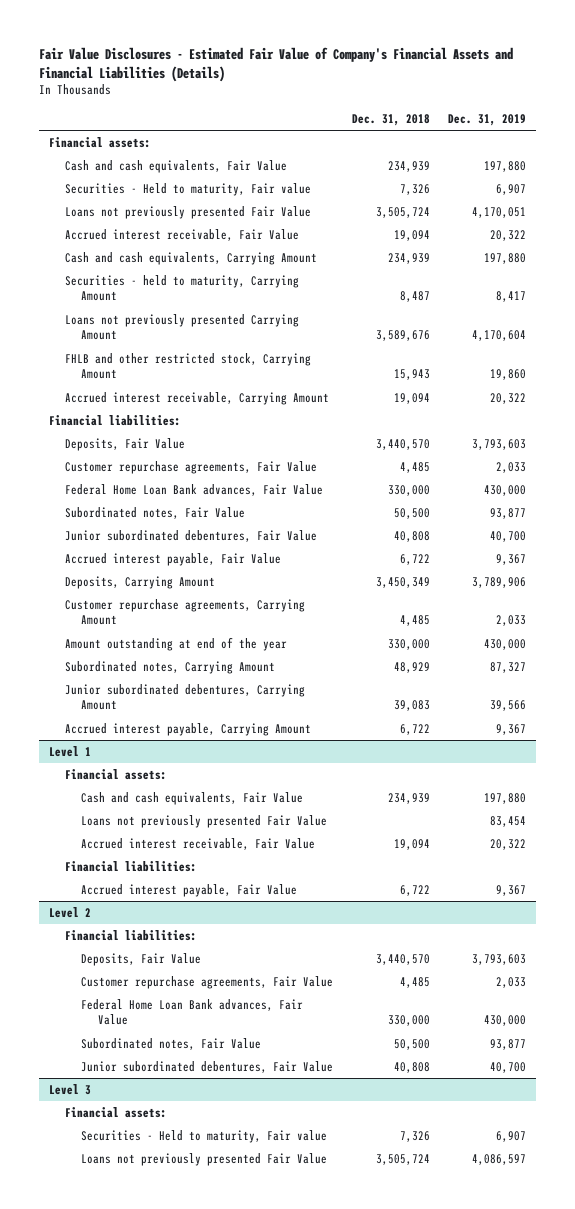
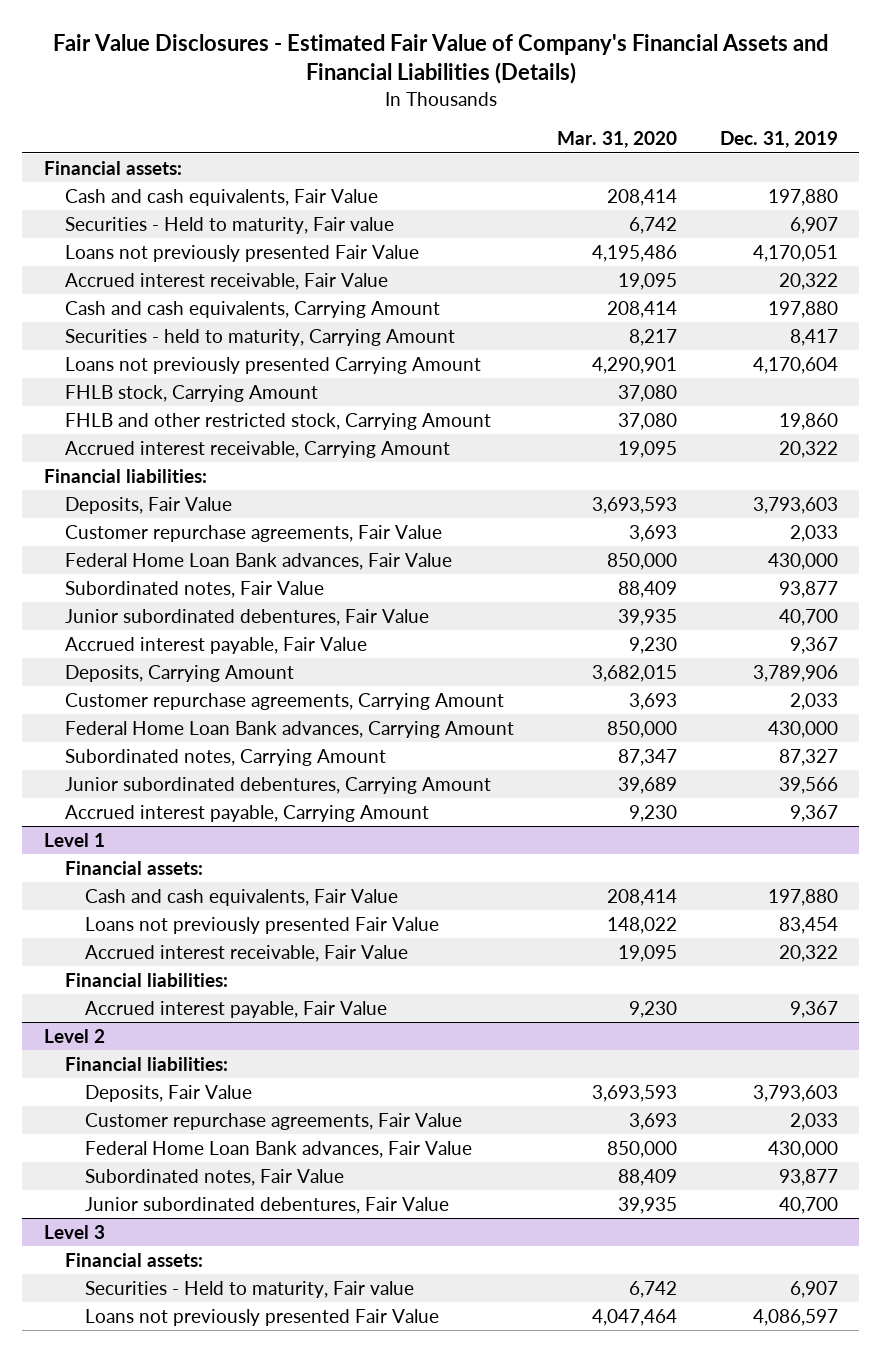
[351,113,430,126] Dec. 31, 2018 -> none
none -> [556,131,677,149] Mar. 31, 2020
none -> [64,384,318,402] FHLB stock, Carrying Amount
[65,637,288,652] Amount outstanding at end of the year -> [64,720,514,738] Federal Home Loan Bank advances, Carrying Amount

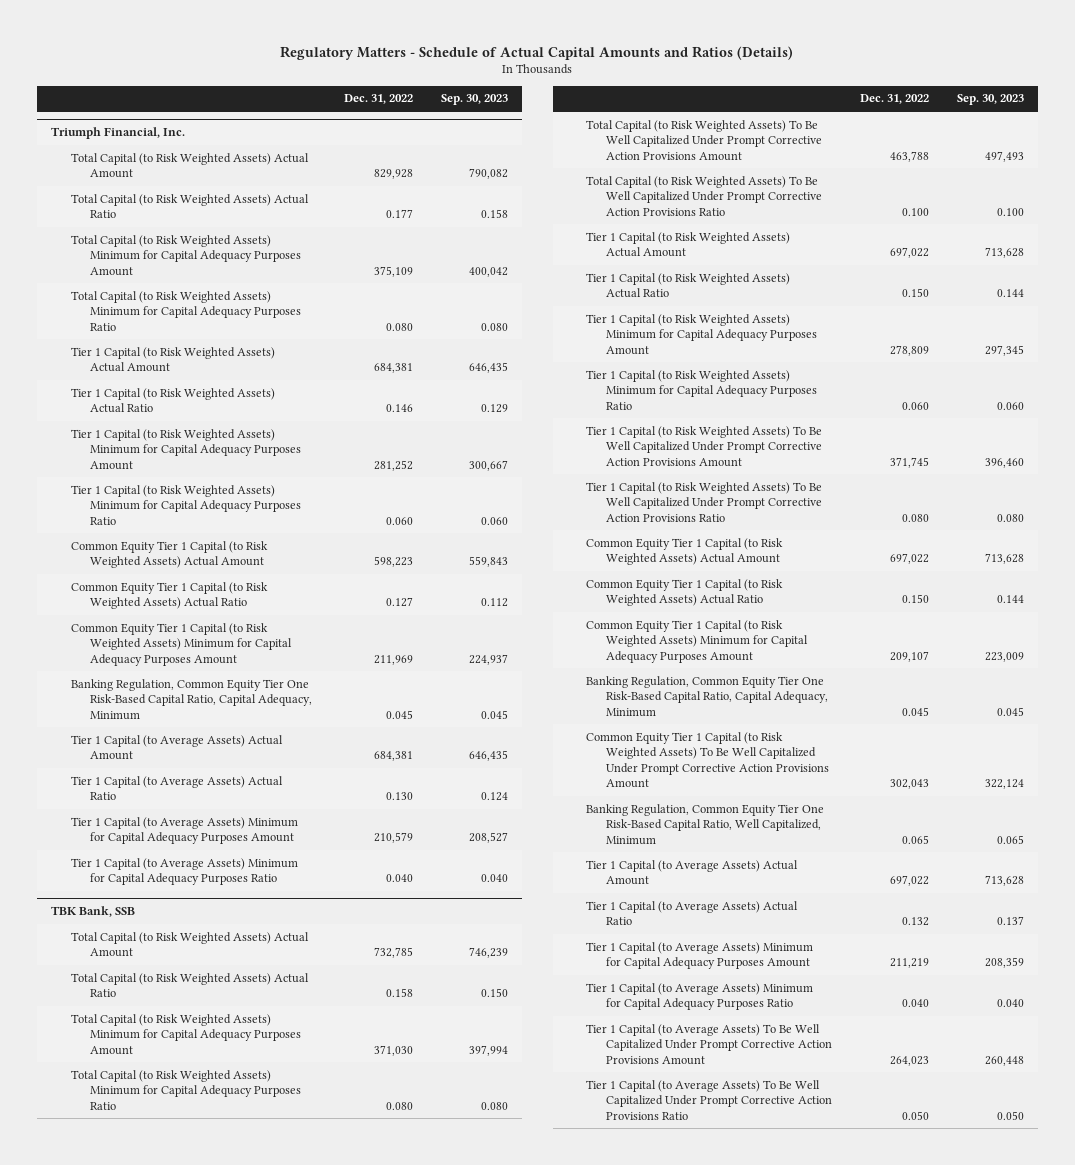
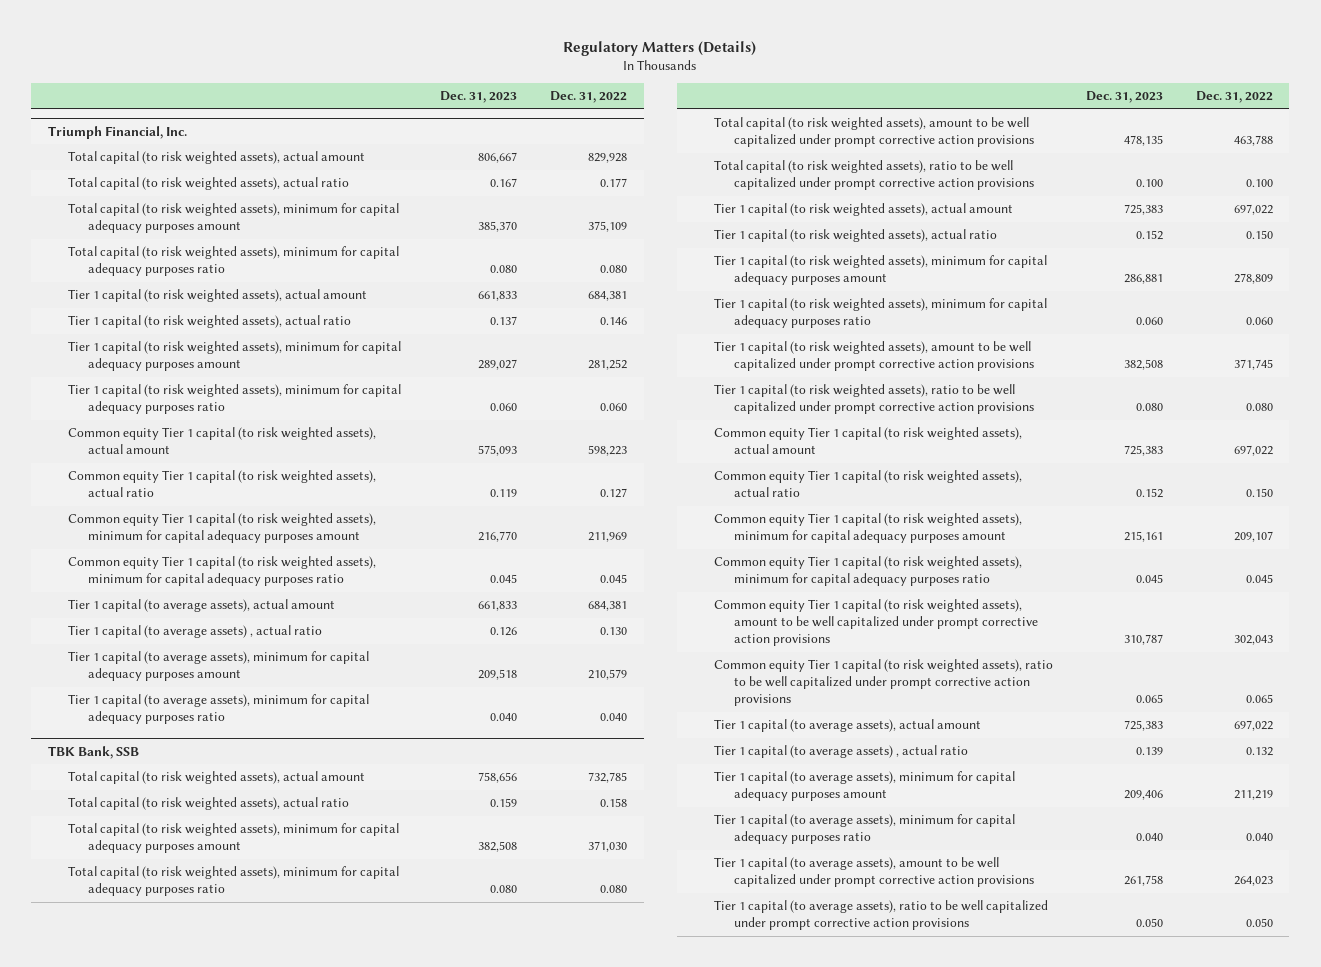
[280,45,794,60] Regulatory Matters - Schedule of Actual Capital Amounts and Ratios (Details) -> [563,41,757,57] Regulatory Matters (Details)
[440,94,508,106] Sep. 30, 2023 -> none
none -> [440,91,518,104] Dec. 31, 2023
[70,152,309,179] Total Capital (to Risk Weighted Assets) Actual Amount -> [68,151,366,165] Total capital (to risk weighted assets), actual amount
[70,193,309,219] Total Capital (to Risk Weighted Assets) Actual Ratio -> [68,177,350,191] Total capital (to risk weighted assets), actual ratio
[70,234,302,276] Total Capital (to Risk Weighted Assets) Minimum for Capital Adequacy Purposes Amount -> [68,203,400,234] Total capital (to risk weighted assets), minimum for capital adequacy purposes amount
[70,290,302,331] Total Capital (to Risk Weighted Assets) Minimum for Capital Adequacy Purposes Ratio -> [68,246,400,277] Total capital (to risk weighted assets), minimum for capital adequacy purposes ratio
[70,346,275,373] Tier 1 Capital (to Risk Weighted Assets) Actual Amount -> [68,289,368,303] Tier 1 capital (to risk weighted assets), actual amount
[70,387,275,414] Tier 1 Capital (to Risk Weighted Assets) Actual Ratio -> [68,315,352,329] Tier 1 capital (to risk weighted assets), actual ratio
[70,428,302,470] Tier 1 Capital (to Risk Weighted Assets) Minimum for Capital Adequacy Purposes Amount -> [68,341,402,372] Tier 1 capital (to risk weighted assets), minimum for capital adequacy purposes amount
[70,484,302,525] Tier 1 Capital (to Risk Weighted Assets) Minimum for Capital Adequacy Purposes Ratio -> [68,384,402,415] Tier 1 capital (to risk weighted assets), minimum for capital adequacy purposes ratio
[70,540,268,569] Common Equity Tier 1 Capital (to Risk Weighted Assets) Actual Amount -> [68,427,377,455] Common equity Tier 1 capital (to risk weighted assets), actual amount
[70,581,268,610] Common Equity Tier 1 Capital (to Risk Weighted Assets) Actual Ratio -> [68,470,377,498] Common equity Tier 1 capital (to risk weighted assets), actual ratio
[70,622,293,666] Common Equity Tier 1 Capital (to Risk Weighted Assets) Minimum for Capital Adequacy Purposes Amount -> [68,513,377,544] Common equity Tier 1 capital (to risk weighted assets), minimum for capital adequacy purposes amount
[70,678,313,720] Banking Regulation, Common Equity Tier One Risk-Based Capital Ratio, Capital Adequacy, Minimum -> [68,556,377,587] Common equity Tier 1 capital (to risk weighted assets), minimum for capital adequacy purposes ratio
[70,734,283,761] Tier 1 Capital (to Average Assets) Actual Amount -> [68,599,336,613] Tier 1 capital (to average assets), actual amount
[70,775,283,801] Tier 1 Capital (to Average Assets) Actual Ratio -> [68,625,323,639] Tier 1 capital (to average assets) , actual ratio
[70,816,298,845] Tier 1 Capital (to Average Assets) Minimum for Capital Adequacy Purposes Amount -> [68,651,370,682] Tier 1 capital (to average assets), minimum for capital adequacy purposes amount
[70,857,298,886] Tier 1 Capital (to Average Assets) Minimum for Capital Adequacy Purposes Ratio -> [68,694,370,725] Tier 1 capital (to average assets), minimum for capital adequacy purposes ratio
[70,931,309,958] Total Capital (to Risk Weighted Assets) Actual Amount -> [68,771,366,785] Total capital (to risk weighted assets), actual amount
[70,972,309,998] Total Capital (to Risk Weighted Assets) Actual Ratio -> [68,797,350,811] Total capital (to risk weighted assets), actual ratio
[70,1013,302,1055] Total Capital (to Risk Weighted Assets) Minimum for Capital Adequacy Purposes Amount -> [68,823,400,854] Total capital (to risk weighted assets), minimum for capital adequacy purposes amount
[70,1069,302,1110] Total Capital (to Risk Weighted Assets) Minimum for Capital Adequacy Purposes Ratio -> [68,866,400,897] Total capital (to risk weighted assets), minimum for capital adequacy purposes ratio
[586,119,822,161] Total Capital (to Risk Weighted Assets) To Be Well Capitalized Under Prompt Corrective Action Provisions Amount -> [713,117,1034,148] Total capital (to risk weighted assets), amount to be well capitalized under prompt corrective action provisions
[586,175,822,216] Total Capital (to Risk Weighted Assets) To Be Well Capitalized Under Prompt Corrective Action Provisions Ratio -> [713,160,1034,191] Total capital (to risk weighted assets), ratio to be well capitalized under prompt corrective action provisions
[586,231,791,258] Tier 1 Capital (to Risk Weighted Assets) Actual Amount -> [713,203,1013,217] Tier 1 capital (to risk weighted assets), actual amount
[586,272,791,299] Tier 1 Capital (to Risk Weighted Assets) Actual Ratio -> [713,229,997,243] Tier 1 capital (to risk weighted assets), actual ratio
[586,313,817,355] Tier 1 Capital (to Risk Weighted Assets) Minimum for Capital Adequacy Purposes Amount -> [713,255,1047,286] Tier 1 capital (to risk weighted assets), minimum for capital adequacy purposes amount
[586,369,817,410] Tier 1 Capital (to Risk Weighted Assets) Minimum for Capital Adequacy Purposes Ratio -> [713,298,1047,329] Tier 1 capital (to risk weighted assets), minimum for capital adequacy purposes ratio
[586,425,823,467] Tier 1 Capital (to Risk Weighted Assets) To Be Well Capitalized Under Prompt Corrective Action Provisions Amount -> [713,341,1034,372] Tier 1 capital (to risk weighted assets), amount to be well capitalized under prompt corrective action provisions
[586,481,823,522] Tier 1 Capital (to Risk Weighted Assets) To Be Well Capitalized Under Prompt Corrective Action Provisions Ratio -> [713,384,1034,415] Tier 1 capital (to risk weighted assets), ratio to be well capitalized under prompt corrective action provisions
[586,537,784,566] Common Equity Tier 1 Capital (to Risk Weighted Assets) Actual Amount -> [713,427,1022,455] Common equity Tier 1 capital (to risk weighted assets), actual amount
[586,578,784,607] Common Equity Tier 1 Capital (to Risk Weighted Assets) Actual Ratio -> [713,470,1022,498] Common equity Tier 1 capital (to risk weighted assets), actual ratio
[586,619,808,663] Common Equity Tier 1 Capital (to Risk Weighted Assets) Minimum for Capital Adequacy Purposes Amount -> [713,513,1022,544] Common equity Tier 1 capital (to risk weighted assets), minimum for capital adequacy purposes amount
[586,675,828,717] Banking Regulation, Common Equity Tier One Risk-Based Capital Ratio, Capital Adequacy, Minimum -> [713,556,1022,587] Common equity Tier 1 capital (to risk weighted assets), minimum for capital adequacy purposes ratio
[586,731,829,789] Common Equity Tier 1 Capital (to Risk Weighted Assets) To Be Well Capitalized Under Prompt Corrective Action Provisions Amount -> [713,599,1038,647] Common equity Tier 1 capital (to risk weighted assets), amount to be well capitalized under prompt corrective action provisions
[586,803,825,845] Banking Regulation, Common Equity Tier One Risk-Based Capital Ratio, Well Capitalized, Minimum -> [713,659,1053,707] Common equity Tier 1 capital (to risk weighted assets), ratio to be well capitalized under prompt corrective action provisions
[586,859,799,886] Tier 1 Capital (to Average Assets) Actual Amount -> [713,719,981,733] Tier 1 capital (to average assets), actual amount
[586,900,799,926] Tier 1 Capital (to Average Assets) Actual Ratio -> [713,745,968,759] Tier 1 capital (to average assets) , actual ratio
[586,941,814,970] Tier 1 Capital (to Average Assets) Minimum for Capital Adequacy Purposes Amount -> [713,771,1015,802] Tier 1 capital (to average assets), minimum for capital adequacy purposes amount
[586,982,814,1011] Tier 1 Capital (to Average Assets) Minimum for Capital Adequacy Purposes Ratio -> [713,814,1015,845] Tier 1 capital (to average assets), minimum for capital adequacy purposes ratio
[586,1023,832,1065] Tier 1 Capital (to Average Assets) To Be Well Capitalized Under Prompt Corrective Action Provisions Amount -> [713,857,1034,888] Tier 1 capital (to average assets), amount to be well capitalized under prompt corrective action provisions
[586,1079,832,1120] Tier 1 Capital (to Average Assets) To Be Well Capitalized Under Prompt Corrective Action Provisions Ratio -> [713,900,1048,931] Tier 1 capital (to average assets), ratio to be well capitalized under prompt corrective action provisions

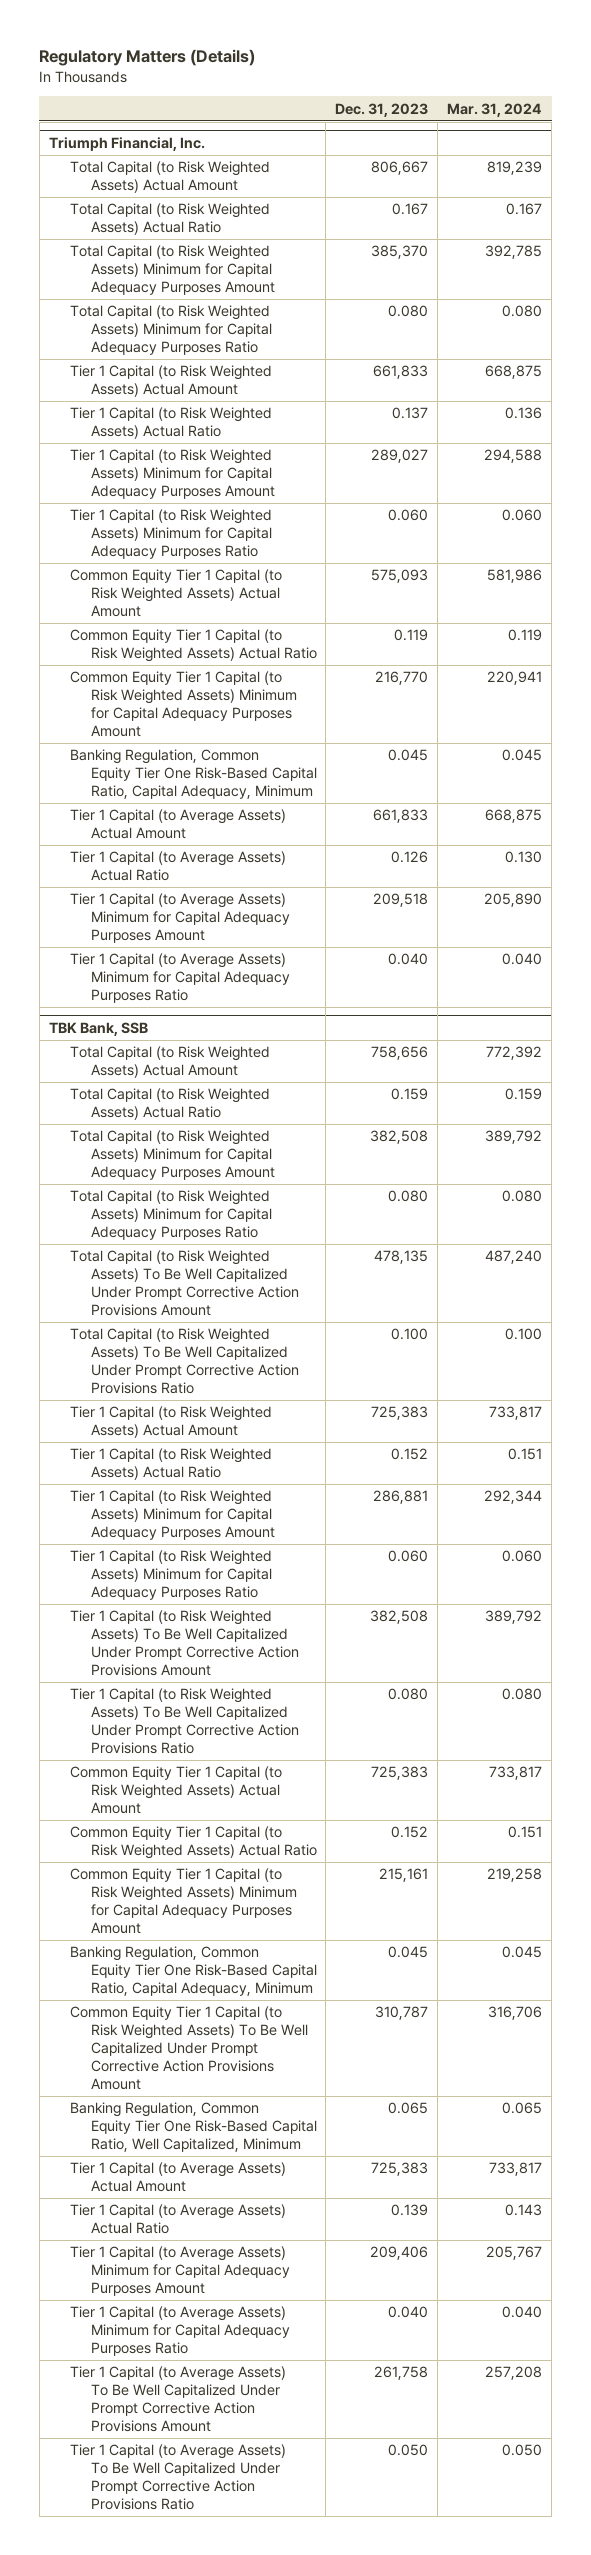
[550,91,628,104] Dec. 31, 2022 -> none
none -> [447,102,543,117] Mar. 31, 2024
[68,151,366,165] Total capital (to risk weighted assets), actual amount -> [69,161,270,194] Total Capital (to Risk Weighted Assets) Actual Amount
[68,177,350,191] Total capital (to risk weighted assets), actual ratio -> [69,203,270,236] Total Capital (to Risk Weighted Assets) Actual Ratio
[68,203,400,234] Total capital (to risk weighted assets), minimum for capital adequacy purposes amount -> [69,245,275,295] Total Capital (to Risk Weighted Assets) Minimum for Capital Adequacy Purposes Amount
[68,246,400,277] Total capital (to risk weighted assets), minimum for capital adequacy purposes ratio -> [69,305,272,355] Total Capital (to Risk Weighted Assets) Minimum for Capital Adequacy Purposes Ratio
[68,289,368,303] Tier 1 capital (to risk weighted assets), actual amount -> [69,365,272,398] Tier 1 Capital (to Risk Weighted Assets) Actual Amount
[68,315,352,329] Tier 1 capital (to risk weighted assets), actual ratio -> [69,407,272,440] Tier 1 Capital (to Risk Weighted Assets) Actual Ratio
[68,341,402,372] Tier 1 capital (to risk weighted assets), minimum for capital adequacy purposes amount -> [69,449,275,499] Tier 1 Capital (to Risk Weighted Assets) Minimum for Capital Adequacy Purposes Amount
[68,384,402,415] Tier 1 capital (to risk weighted assets), minimum for capital adequacy purposes ratio -> [69,509,272,559] Tier 1 Capital (to Risk Weighted Assets) Minimum for Capital Adequacy Purposes Ratio
[68,427,377,455] Common equity Tier 1 capital (to risk weighted assets), actual amount -> [69,569,282,617] Common Equity Tier 1 Capital (to Risk Weighted Assets) Actual Amount
[68,470,377,498] Common equity Tier 1 capital (to risk weighted assets), actual ratio -> [69,629,317,663] Common Equity Tier 1 Capital (to Risk Weighted Assets) Actual Ratio
[68,513,377,544] Common equity Tier 1 capital (to risk weighted assets), minimum for capital adequacy purposes amount -> [69,671,297,737] Common Equity Tier 1 Capital (to Risk Weighted Assets) Minimum for Capital Adequacy Purposes Amount
[68,556,377,587] Common equity Tier 1 capital (to risk weighted assets), minimum for capital adequacy purposes ratio -> [69,749,317,799] Banking Regulation, Common Equity Tier One Risk-Based Capital Ratio, Capital Adequacy, Minimum
[68,599,336,613] Tier 1 capital (to average assets), actual amount -> [69,809,286,840] Tier 1 Capital (to Average Assets) Actual Amount
[68,625,323,639] Tier 1 capital (to average assets) , actual ratio -> [69,851,286,882] Tier 1 Capital (to Average Assets) Actual Ratio
[68,651,370,682] Tier 1 capital (to average assets), minimum for capital adequacy purposes amount -> [69,893,290,943] Tier 1 Capital (to Average Assets) Minimum for Capital Adequacy Purposes Amount
[68,694,370,725] Tier 1 capital (to average assets), minimum for capital adequacy purposes ratio -> [69,953,290,1003] Tier 1 Capital (to Average Assets) Minimum for Capital Adequacy Purposes Ratio
[68,771,366,785] Total capital (to risk weighted assets), actual amount -> [69,1046,270,1079] Total Capital (to Risk Weighted Assets) Actual Amount
[68,797,350,811] Total capital (to risk weighted assets), actual ratio -> [69,1088,270,1121] Total Capital (to Risk Weighted Assets) Actual Ratio
[68,823,400,854] Total capital (to risk weighted assets), minimum for capital adequacy purposes amount -> [69,1130,275,1180] Total Capital (to Risk Weighted Assets) Minimum for Capital Adequacy Purposes Amount
[68,866,400,897] Total capital (to risk weighted assets), minimum for capital adequacy purposes ratio -> [69,1190,272,1240] Total Capital (to Risk Weighted Assets) Minimum for Capital Adequacy Purposes Ratio
[713,117,1034,148] Total capital (to risk weighted assets), amount to be well capitalized under prompt corrective action provisions -> [69,1250,299,1316] Total Capital (to Risk Weighted Assets) To Be Well Capitalized Under Prompt Corrective Action Provisions Amount
[713,160,1034,191] Total capital (to risk weighted assets), ratio to be well capitalized under prompt corrective action provisions -> [69,1328,299,1394] Total Capital (to Risk Weighted Assets) To Be Well Capitalized Under Prompt Corrective Action Provisions Ratio
[713,203,1013,217] Tier 1 capital (to risk weighted assets), actual amount -> [69,1406,272,1439] Tier 1 Capital (to Risk Weighted Assets) Actual Amount
[713,229,997,243] Tier 1 capital (to risk weighted assets), actual ratio -> [69,1448,272,1481] Tier 1 Capital (to Risk Weighted Assets) Actual Ratio
[713,255,1047,286] Tier 1 capital (to risk weighted assets), minimum for capital adequacy purposes amount -> [69,1490,275,1540] Tier 1 Capital (to Risk Weighted Assets) Minimum for Capital Adequacy Purposes Amount
[713,298,1047,329] Tier 1 capital (to risk weighted assets), minimum for capital adequacy purposes ratio -> [69,1550,272,1600] Tier 1 Capital (to Risk Weighted Assets) Minimum for Capital Adequacy Purposes Ratio
[713,341,1034,372] Tier 1 capital (to risk weighted assets), amount to be well capitalized under prompt corrective action provisions -> [69,1610,299,1676] Tier 1 Capital (to Risk Weighted Assets) To Be Well Capitalized Under Prompt Corrective Action Provisions Amount
[713,384,1034,415] Tier 1 capital (to risk weighted assets), ratio to be well capitalized under prompt corrective action provisions -> [69,1688,299,1754] Tier 1 Capital (to Risk Weighted Assets) To Be Well Capitalized Under Prompt Corrective Action Provisions Ratio
[713,427,1022,455] Common equity Tier 1 capital (to risk weighted assets), actual amount -> [69,1766,282,1814] Common Equity Tier 1 Capital (to Risk Weighted Assets) Actual Amount
[713,470,1022,498] Common equity Tier 1 capital (to risk weighted assets), actual ratio -> [69,1826,317,1860] Common Equity Tier 1 Capital (to Risk Weighted Assets) Actual Ratio
[713,513,1022,544] Common equity Tier 1 capital (to risk weighted assets), minimum for capital adequacy purposes amount -> [69,1868,297,1934] Common Equity Tier 1 Capital (to Risk Weighted Assets) Minimum for Capital Adequacy Purposes Amount
[713,556,1022,587] Common equity Tier 1 capital (to risk weighted assets), minimum for capital adequacy purposes ratio -> [69,1946,317,1996] Banking Regulation, Common Equity Tier One Risk-Based Capital Ratio, Capital Adequacy, Minimum
[713,599,1038,647] Common equity Tier 1 capital (to risk weighted assets), amount to be well capitalized under prompt corrective action provisions -> [69,2006,308,2090] Common Equity Tier 1 Capital (to Risk Weighted Assets) To Be Well Capitalized Under Prompt Corrective Action Provisions Amount
[713,659,1053,707] Common equity Tier 1 capital (to risk weighted assets), ratio to be well capitalized under prompt corrective action provisions -> [69,2102,317,2152] Banking Regulation, Common Equity Tier One Risk-Based Capital Ratio, Well Capitalized, Minimum
[713,719,981,733] Tier 1 capital (to average assets), actual amount -> [69,2162,286,2193] Tier 1 Capital (to Average Assets) Actual Amount
[713,745,968,759] Tier 1 capital (to average assets) , actual ratio -> [69,2204,286,2235] Tier 1 Capital (to Average Assets) Actual Ratio
[713,771,1015,802] Tier 1 capital (to average assets), minimum for capital adequacy purposes amount -> [69,2246,290,2296] Tier 1 Capital (to Average Assets) Minimum for Capital Adequacy Purposes Amount
[713,814,1015,845] Tier 1 capital (to average assets), minimum for capital adequacy purposes ratio -> [69,2306,290,2356] Tier 1 Capital (to Average Assets) Minimum for Capital Adequacy Purposes Ratio
[713,857,1034,888] Tier 1 capital (to average assets), amount to be well capitalized under prompt corrective action provisions -> [69,2366,286,2432] Tier 1 Capital (to Average Assets) To Be Well Capitalized Under Prompt Corrective Action Provisions Amount
[713,900,1048,931] Tier 1 capital (to average assets), ratio to be well capitalized under prompt corrective action provisions -> [69,2444,286,2510] Tier 1 Capital (to Average Assets) To Be Well Capitalized Under Prompt Corrective Action Provisions Ratio

